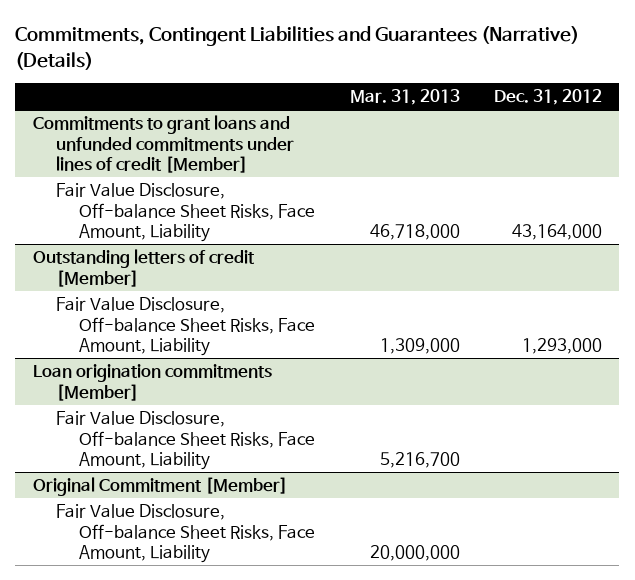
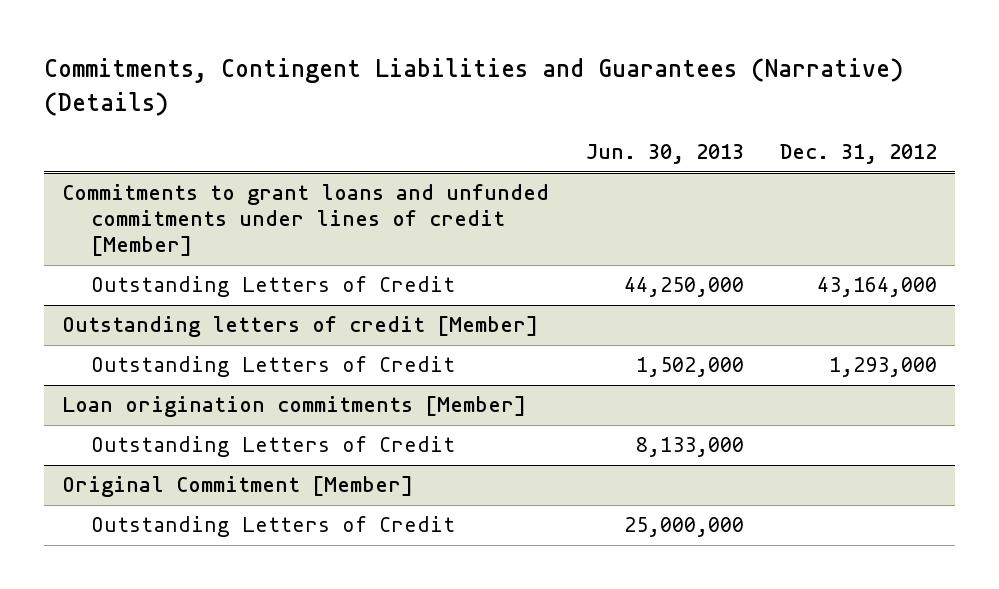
[349,89,460,106] Mar. 31, 2013 -> none
none -> [585,144,744,165] Jun. 30, 2013
[55,182,316,243] Fair Value Disclosure, Off-balance Sheet Risks, Face Amount, Liability -> [91,276,456,298] Outstanding Letters of Credit
[55,296,316,357] Fair Value Disclosure, Off-balance Sheet Risks, Face Amount, Liability -> [91,356,456,378] Outstanding Letters of Credit
[55,410,316,471] Fair Value Disclosure, Off-balance Sheet Risks, Face Amount, Liability -> [91,436,456,458] Outstanding Letters of Credit
[55,503,316,564] Fair Value Disclosure, Off-balance Sheet Risks, Face Amount, Liability -> [91,516,456,538] Outstanding Letters of Credit

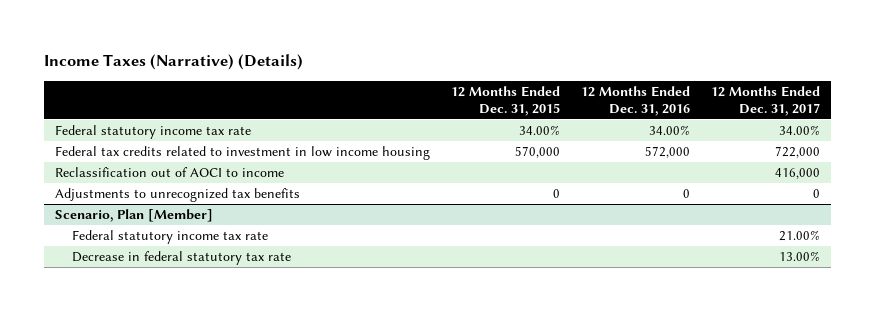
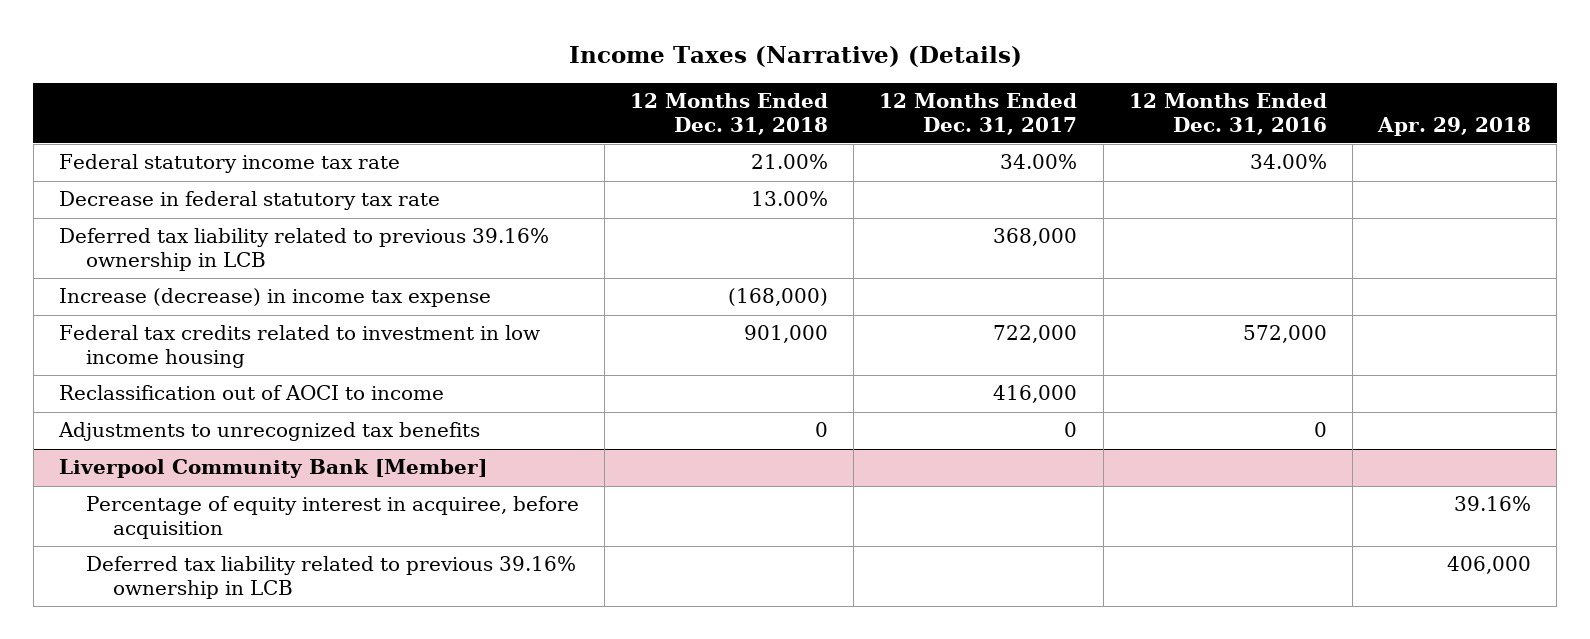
[451,85,561,116] 12 Months Ended Dec. 31, 2015 -> none
none -> [630,93,829,135] 12 Months Ended Dec. 31, 2018
none -> [1376,116,1531,136] Apr. 29, 2018
none -> [58,191,440,211] Decrease in federal statutory tax rate
none -> [58,228,549,271] Deferred tax liability related to previous 39.16% ownership in LCB
none -> [58,288,491,308] Increase (decrease) in income tax expense
[54,209,213,223] Scenario, Plan [Member] -> none
[72,230,269,245] Federal statutory income tax rate -> none
[72,251,292,266] Decrease in federal statutory tax rate -> none
none -> [58,459,487,479] Liverpool Community Bank [Member]
none -> [85,496,579,539] Percentage of equity interest in acquiree, before acquisition
none -> [85,556,576,599] Deferred tax liability related to previous 39.16% ownership in LCB

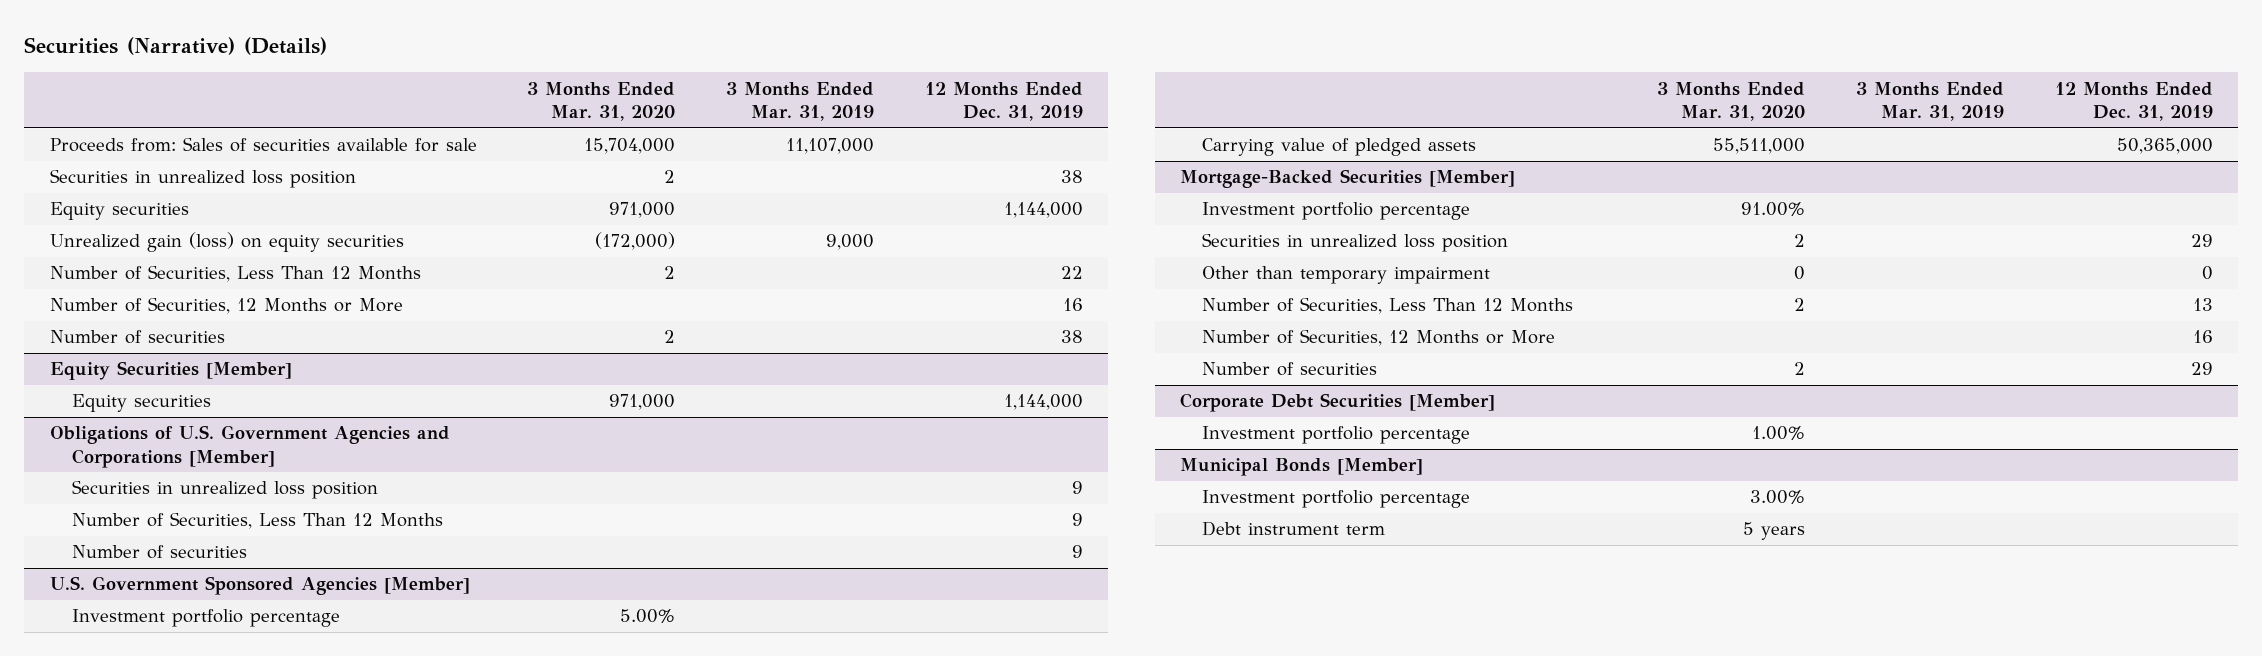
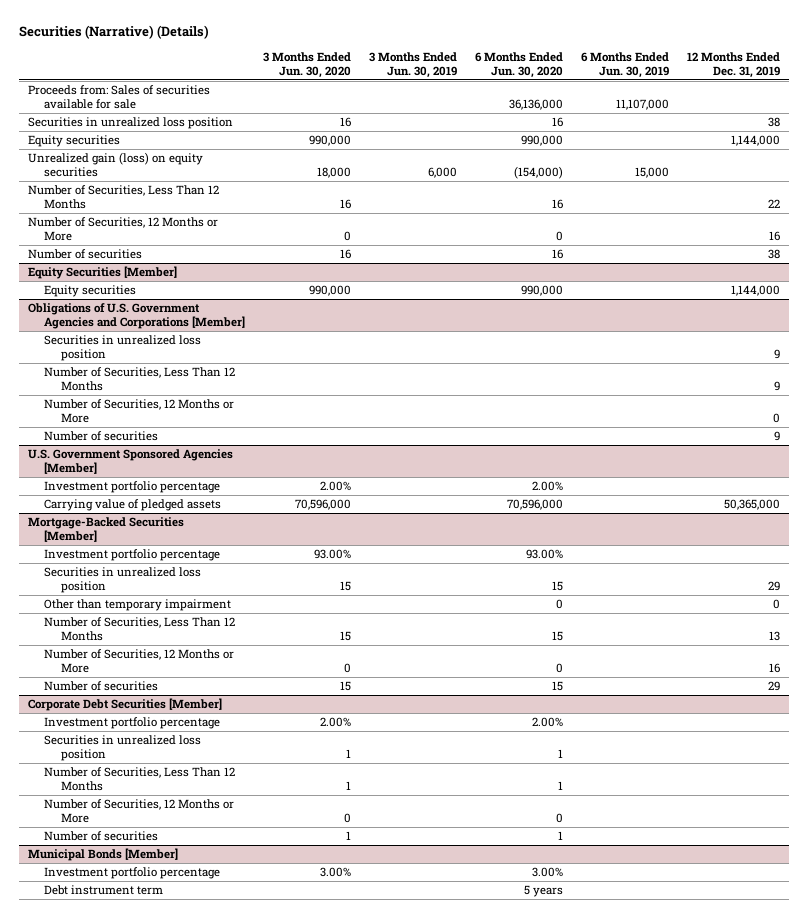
[527,81,676,122] 3 Months Ended Mar. 31, 2020 -> none
[725,81,874,122] 3 Months Ended Mar. 31, 2019 -> none
none -> [263,51,352,78] 3 Months Ended Jun. 30, 2020
none -> [369,51,458,78] 3 Months Ended Jun. 30, 2019
none -> [474,51,563,78] 6 Months Ended Jun. 30, 2020
none -> [580,51,669,78] 6 Months Ended Jun. 30, 2019
none -> [44,399,235,424] Number of Securities, 12 Months or More
none -> [44,735,202,762] Securities in unrealized loss position
none -> [44,767,236,792] Number of Securities, Less Than 12 Months
none -> [44,799,235,824] Number of Securities, 12 Months or More
none -> [44,831,159,842] Number of securities

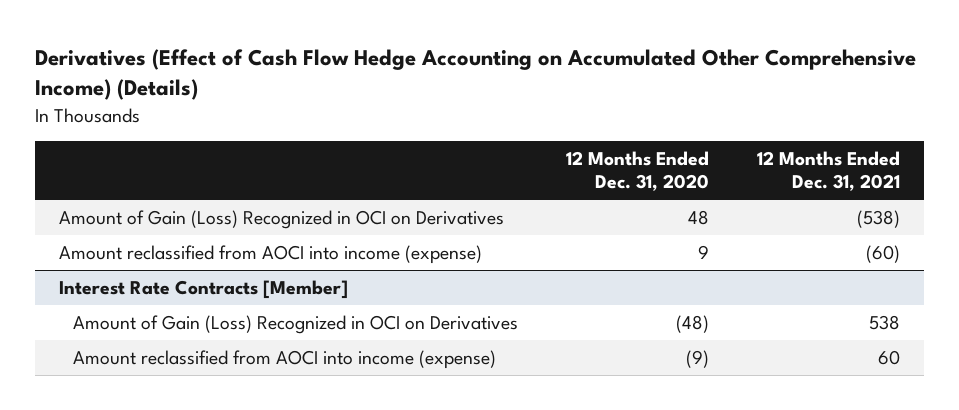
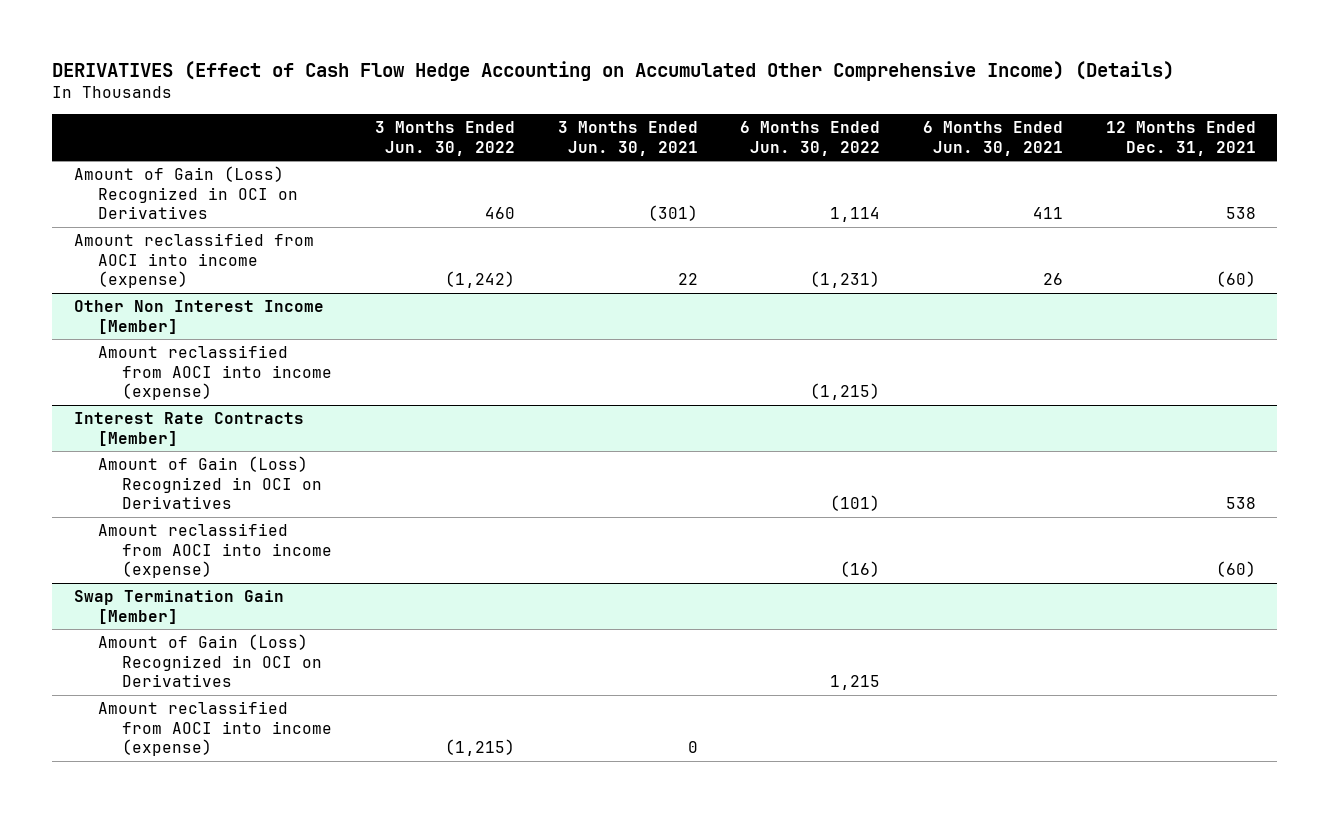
[34,48,916,101] Derivatives (Effect of Cash Flow Hedge Accounting on Accumulated Other Comprehensive Income) (Details) -> [52,60,1175,81] DERIVATIVES (Effect of Cash Flow Hedge Accounting on Accumulated Other Comprehensive Income) (Details)
[565,151,709,192] 12 Months Ended Dec. 31, 2020 -> none
none -> [374,121,515,156] 3 Months Ended Jun. 30, 2022
none -> [557,121,698,156] 3 Months Ended Jun. 30, 2021
none -> [740,121,881,156] 6 Months Ended Jun. 30, 2022
none -> [923,121,1064,156] 6 Months Ended Jun. 30, 2021
[857,209,901,228] (538) -> [1226,207,1257,220] 538
none -> [73,299,324,334] Other Non Interest Income [Member]
none -> [97,344,333,401] Amount reclassified from AOCI into income (expense)
[878,349,901,365] 60 -> [1216,561,1257,578] (60)
none -> [73,589,284,624] Swap Termination Gain [Member]
none -> [97,633,323,688] Amount of Gain (Loss) Recognized in OCI on Derivatives
none -> [97,700,333,757] Amount reclassified from AOCI into income (expense)

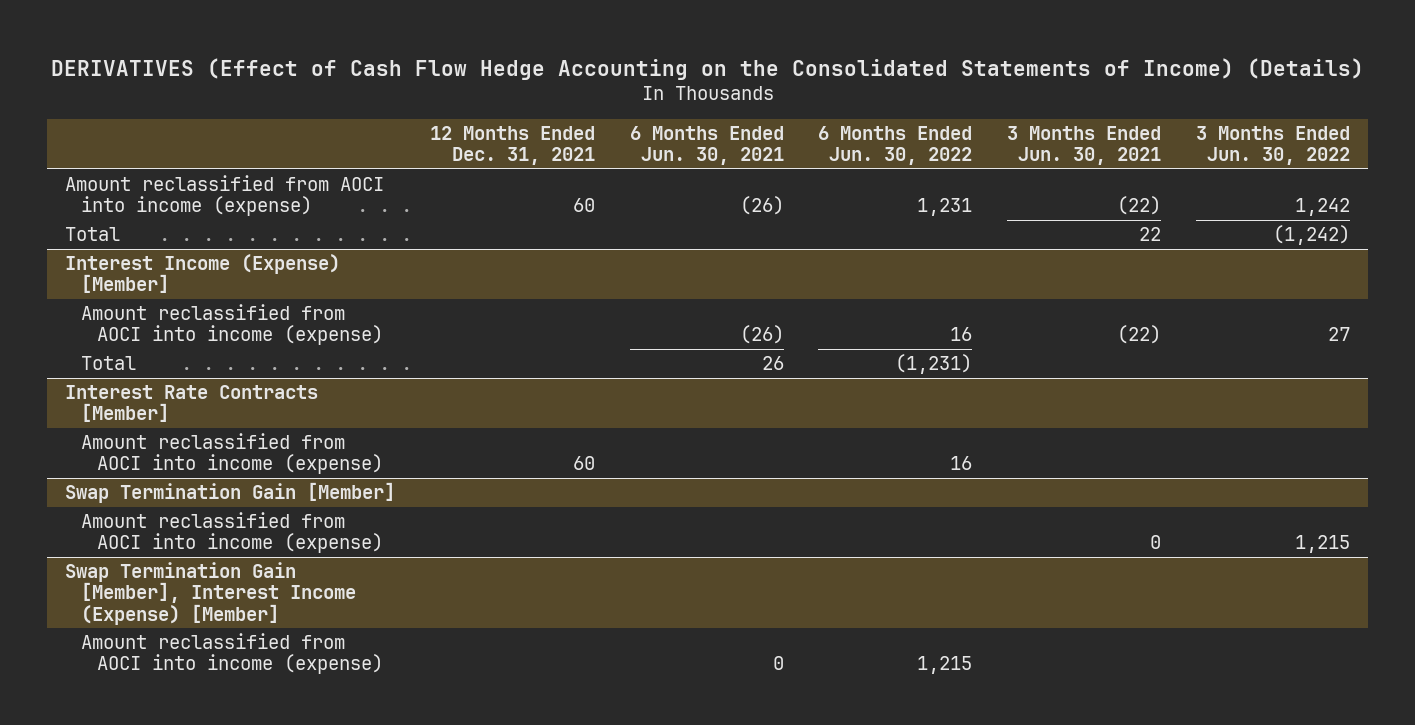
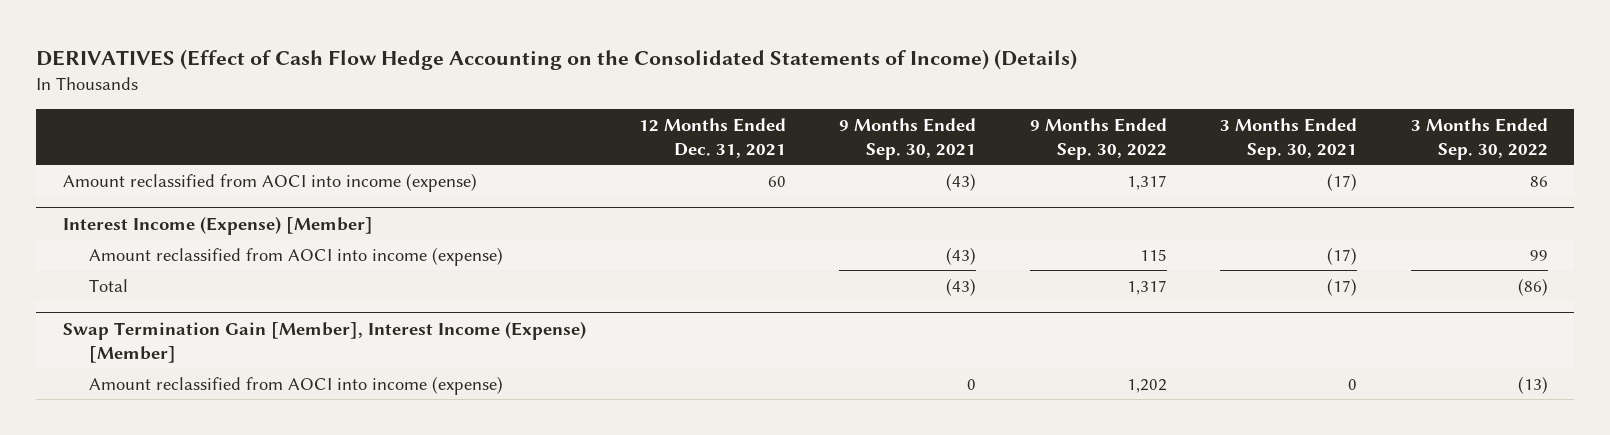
[629,125,784,165] 6 Months Ended Jun. 30, 2021 -> none
[818,125,973,165] 6 Months Ended Jun. 30, 2022 -> none
[1007,125,1162,165] 3 Months Ended Jun. 30, 2021 -> none
[1196,125,1351,165] 3 Months Ended Jun. 30, 2022 -> none
none -> [839,117,977,160] 9 Months Ended Sep. 30, 2021
none -> [1029,117,1167,160] 9 Months Ended Sep. 30, 2022
none -> [1220,117,1358,160] 3 Months Ended Sep. 30, 2021
none -> [1410,117,1548,160] 3 Months Ended Sep. 30, 2022
[64,227,120,242] Total -> none
[64,385,318,423] Interest Rate Contracts [Member] -> none
[80,433,383,475] Amount reclassified from AOCI into income (expense) -> none
[64,482,395,504] Swap Termination Gain [Member] -> none
[80,512,383,554] Amount reclassified from AOCI into income (expense) -> none

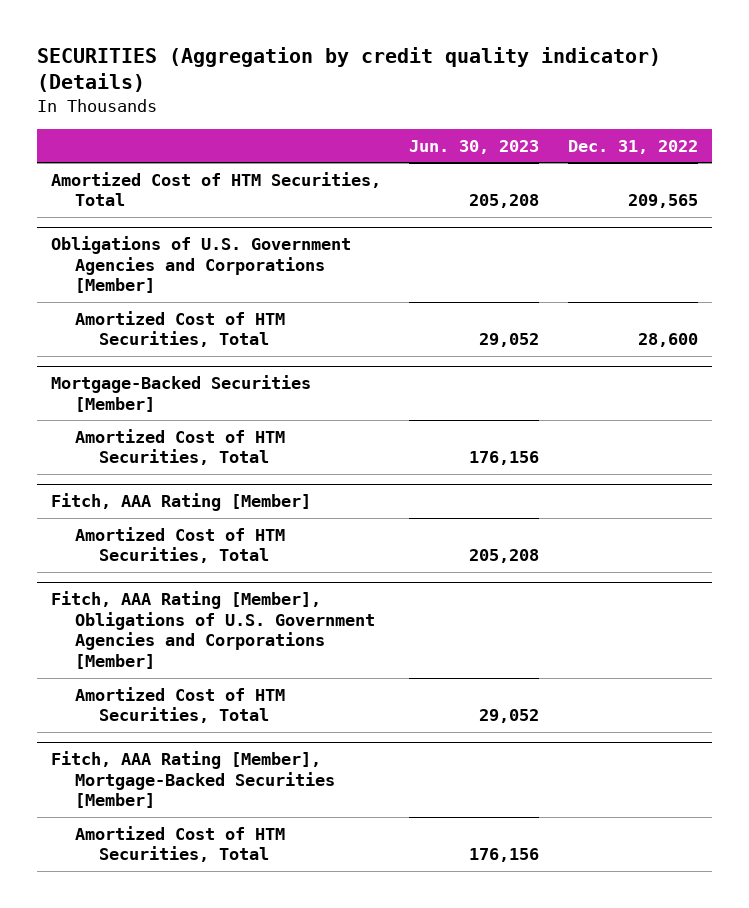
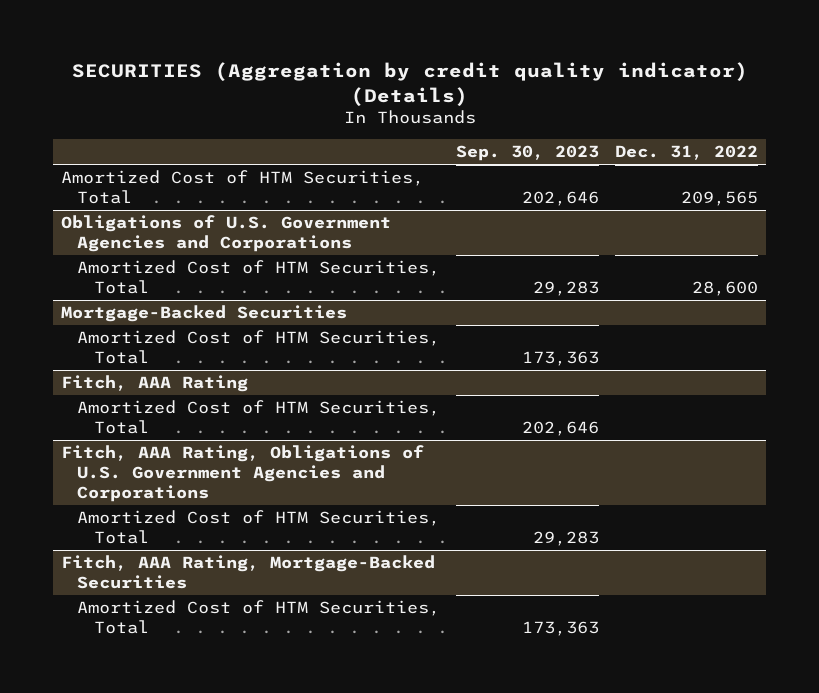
[409,139,540,154] Jun. 30, 2023 -> none
none -> [456,145,600,162] Sep. 30, 2023
[51,236,352,294] Obligations of U.S. Government Agencies and Corporations [Member] -> [60,215,391,253] Obligations of U.S. Government Agencies and Corporations
[51,375,312,412] Mortgage-Backed Securities [Member] -> [60,305,347,323] Mortgage-Backed Securities
[51,493,312,512] Fitch, AAA Rating [Member] -> [60,375,248,393] Fitch, AAA Rating
[51,591,376,670] Fitch, AAA Rating [Member], Obligations of U.S. Government Agencies and Corporations [Member] -> [60,445,424,503] Fitch, AAA Rating, Obligations of U.S. Government Agencies and Corporations
[51,751,336,809] Fitch, AAA Rating [Member], Mortgage-Backed Securities [Member] -> [60,555,435,590] Fitch, AAA Rating, Mortgage-Backed Securities

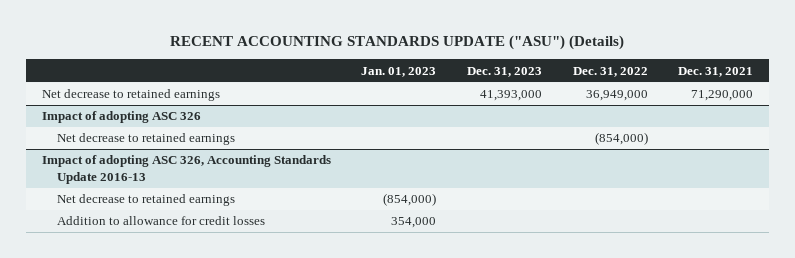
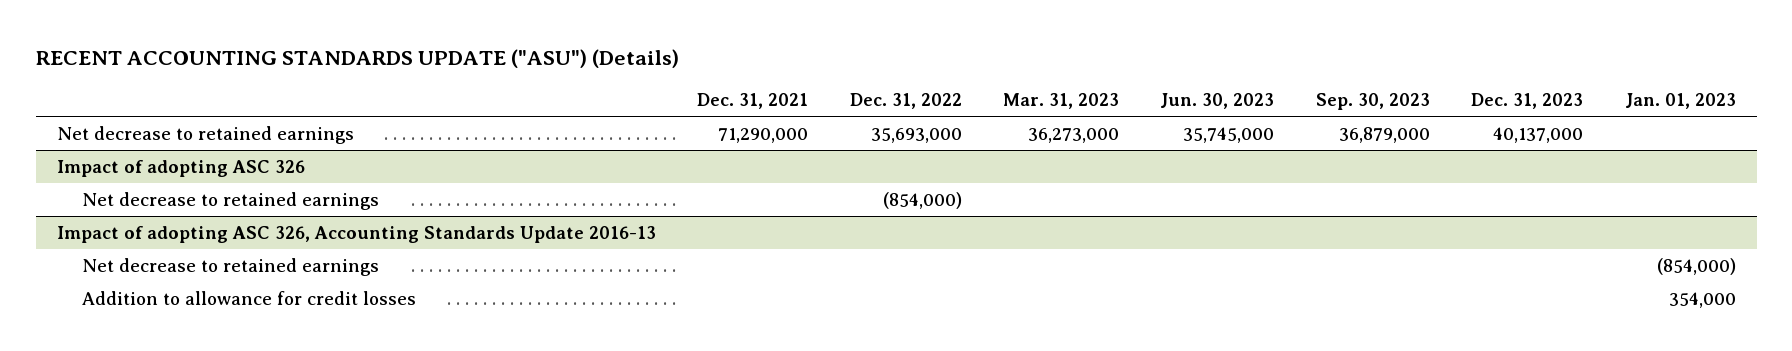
none -> [1002,93,1119,110] Mar. 31, 2023
none -> [1160,93,1275,110] Jun. 30, 2023
none -> [1315,93,1430,111] Sep. 30, 2023
[479,90,542,102] 41,393,000 -> [1493,126,1584,143] 40,137,000
[585,90,648,102] 36,949,000 -> [870,127,962,143] 35,693,000

